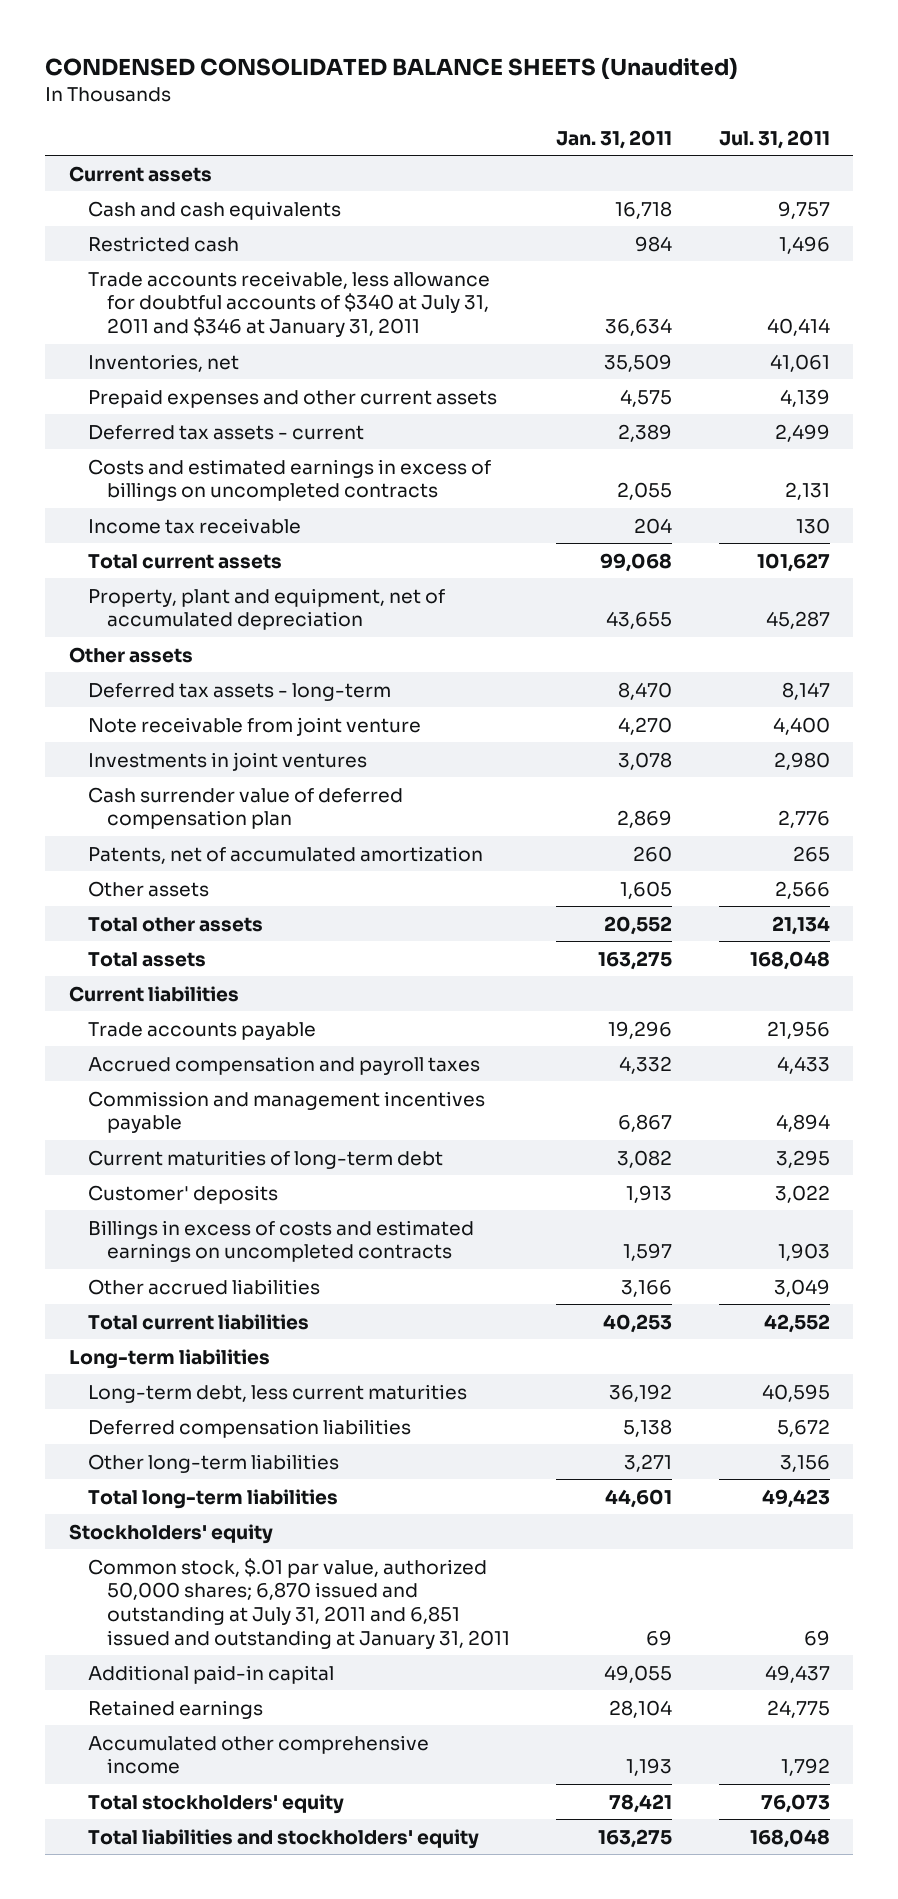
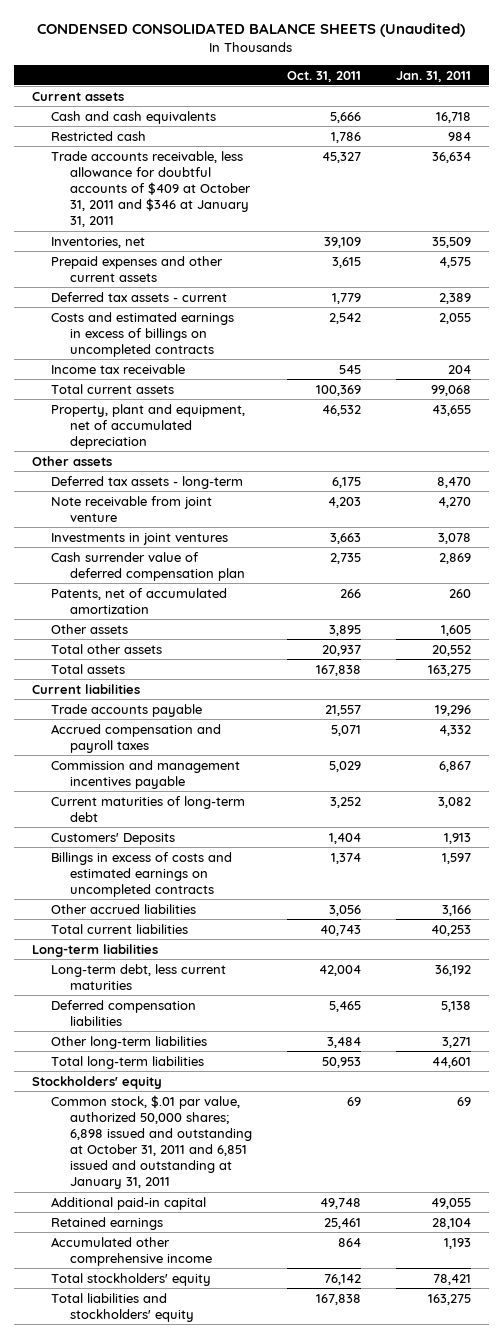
[718,129,830,149] Jul. 31, 2011 -> none
none -> [286,70,361,82] Oct. 31, 2011
[87,270,490,338] Trade accounts receivable, less allowance for doubtful accounts of $340 at July 31, 2011 and $346 at January 31, 2011 -> [50,150,251,228] Trade accounts receivable, less allowance for doubtful accounts of $409 at October 31, 2011 and $346 at January 31, 2011
[87,1184,278,1204] Customer' deposits -> [50,832,175,845] Customers' Deposits
[87,1557,510,1649] Common stock, $.01 par value, authorized 50,000 shares; 6,870 issued and outstanding at July 31, 2011 and 6,851 issued and outstanding at January 31, 2011 -> [50,1094,252,1190] Common stock, $.01 par value, authorized 50,000 shares; 6,898 issued and outstanding at October 31, 2011 and 6,851 issued and outstanding at January 31, 2011

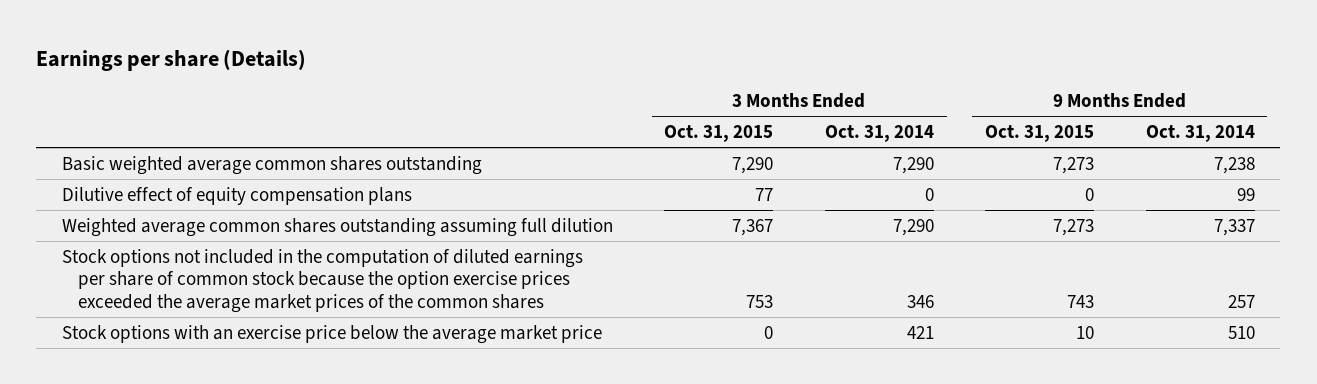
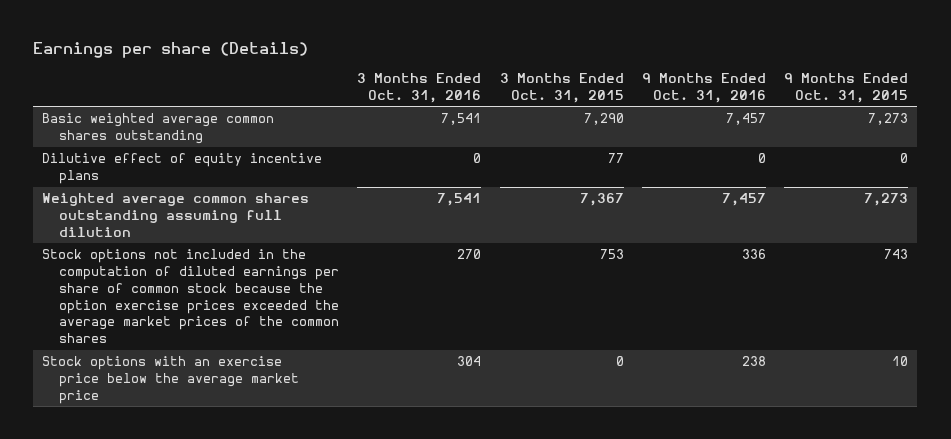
[824,125,934,143] Oct. 31, 2014 -> none
[1145,125,1255,143] Oct. 31, 2014 -> none
none -> [357,73,482,103] 3 Months Ended Oct. 31, 2016
none -> [641,73,766,103] 9 Months Ended Oct. 31, 2016
[62,186,413,205] Dilutive effect of equity compensation plans -> [42,153,323,185] Dilutive effect of equity incentive plans

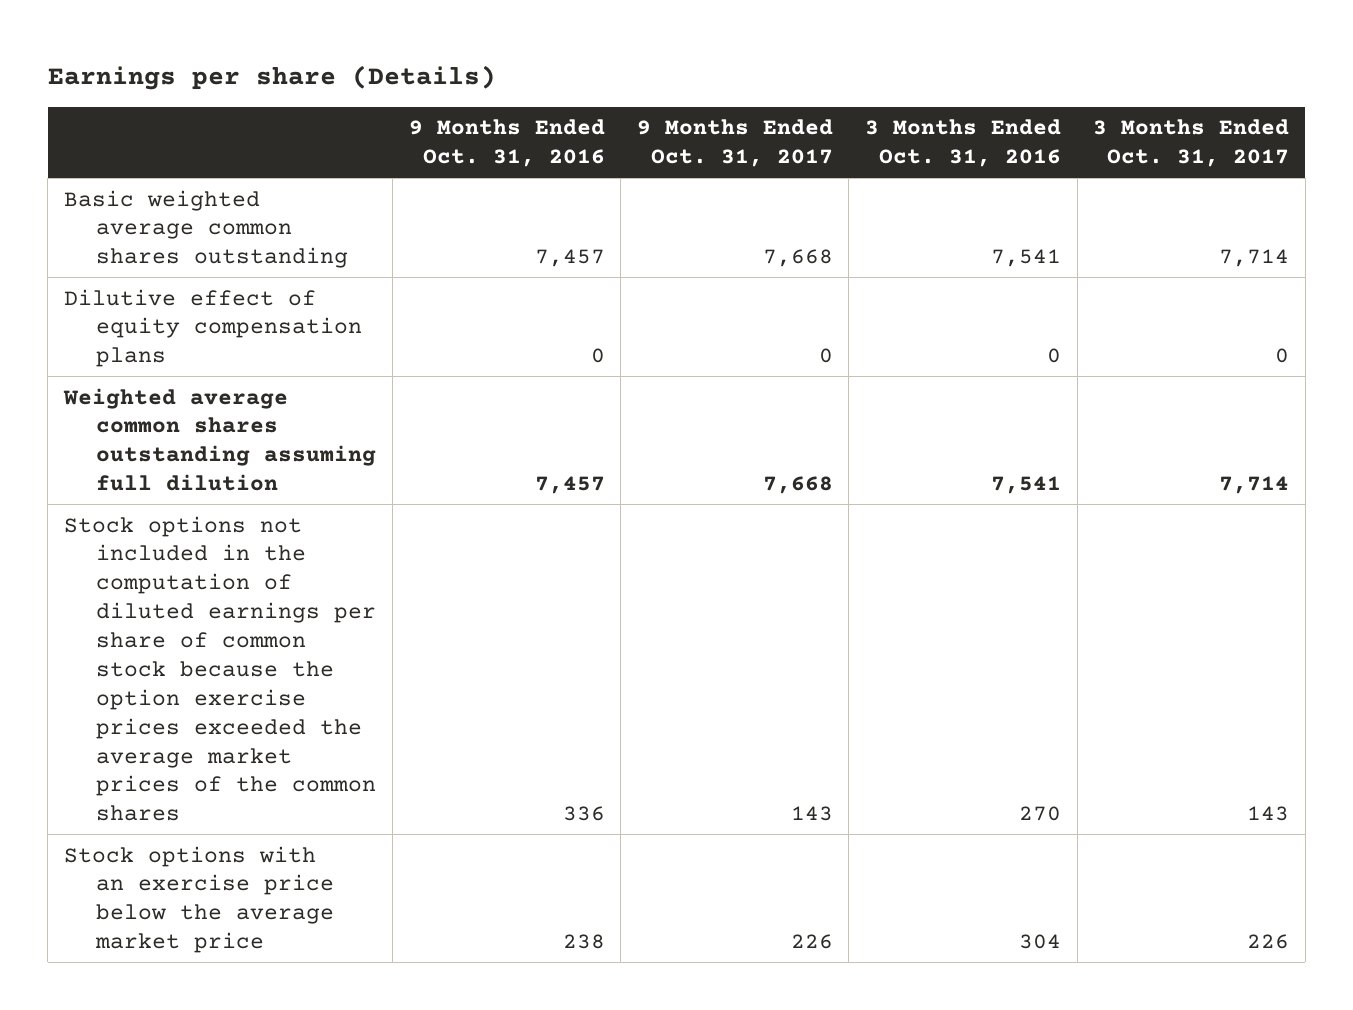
[499,73,624,103] 3 Months Ended Oct. 31, 2015 -> none
[784,73,909,103] 9 Months Ended Oct. 31, 2015 -> none
none -> [636,119,833,168] 9 Months Ended Oct. 31, 2017
none -> [1093,119,1290,168] 3 Months Ended Oct. 31, 2017
[42,153,323,185] Dilutive effect of equity incentive plans -> [63,288,363,368] Dilutive effect of equity compensation plans

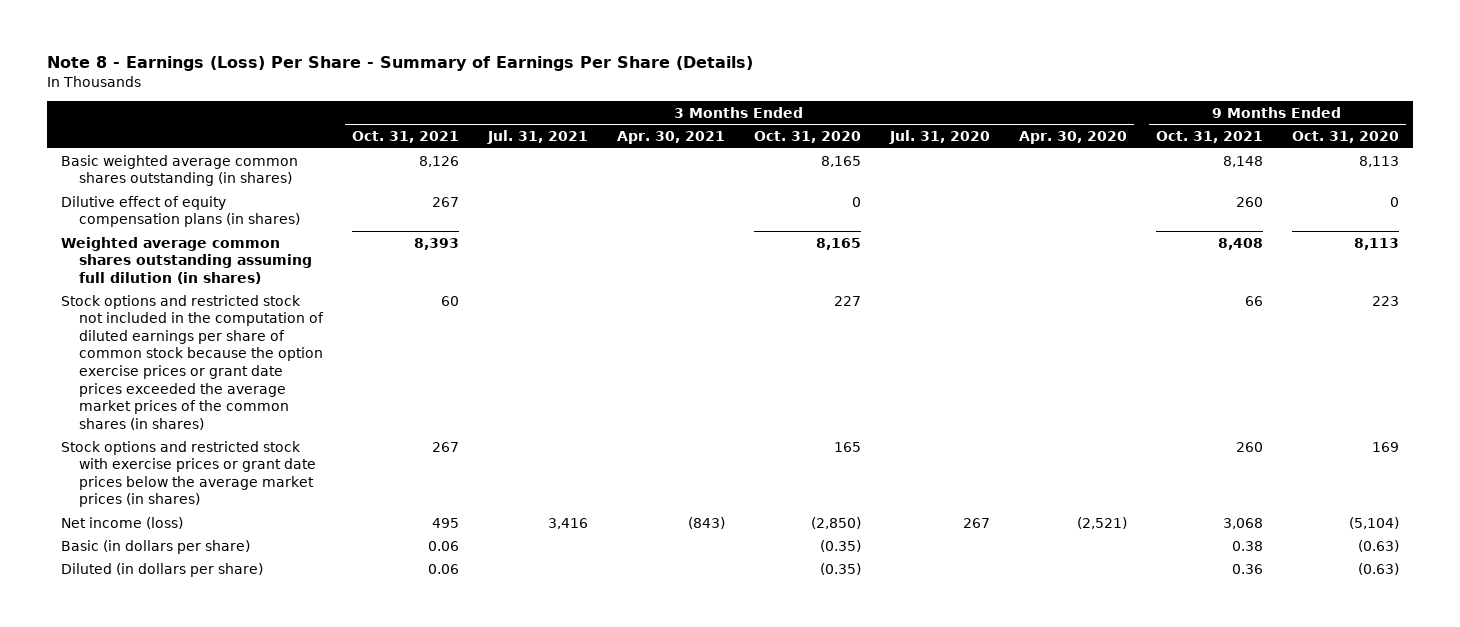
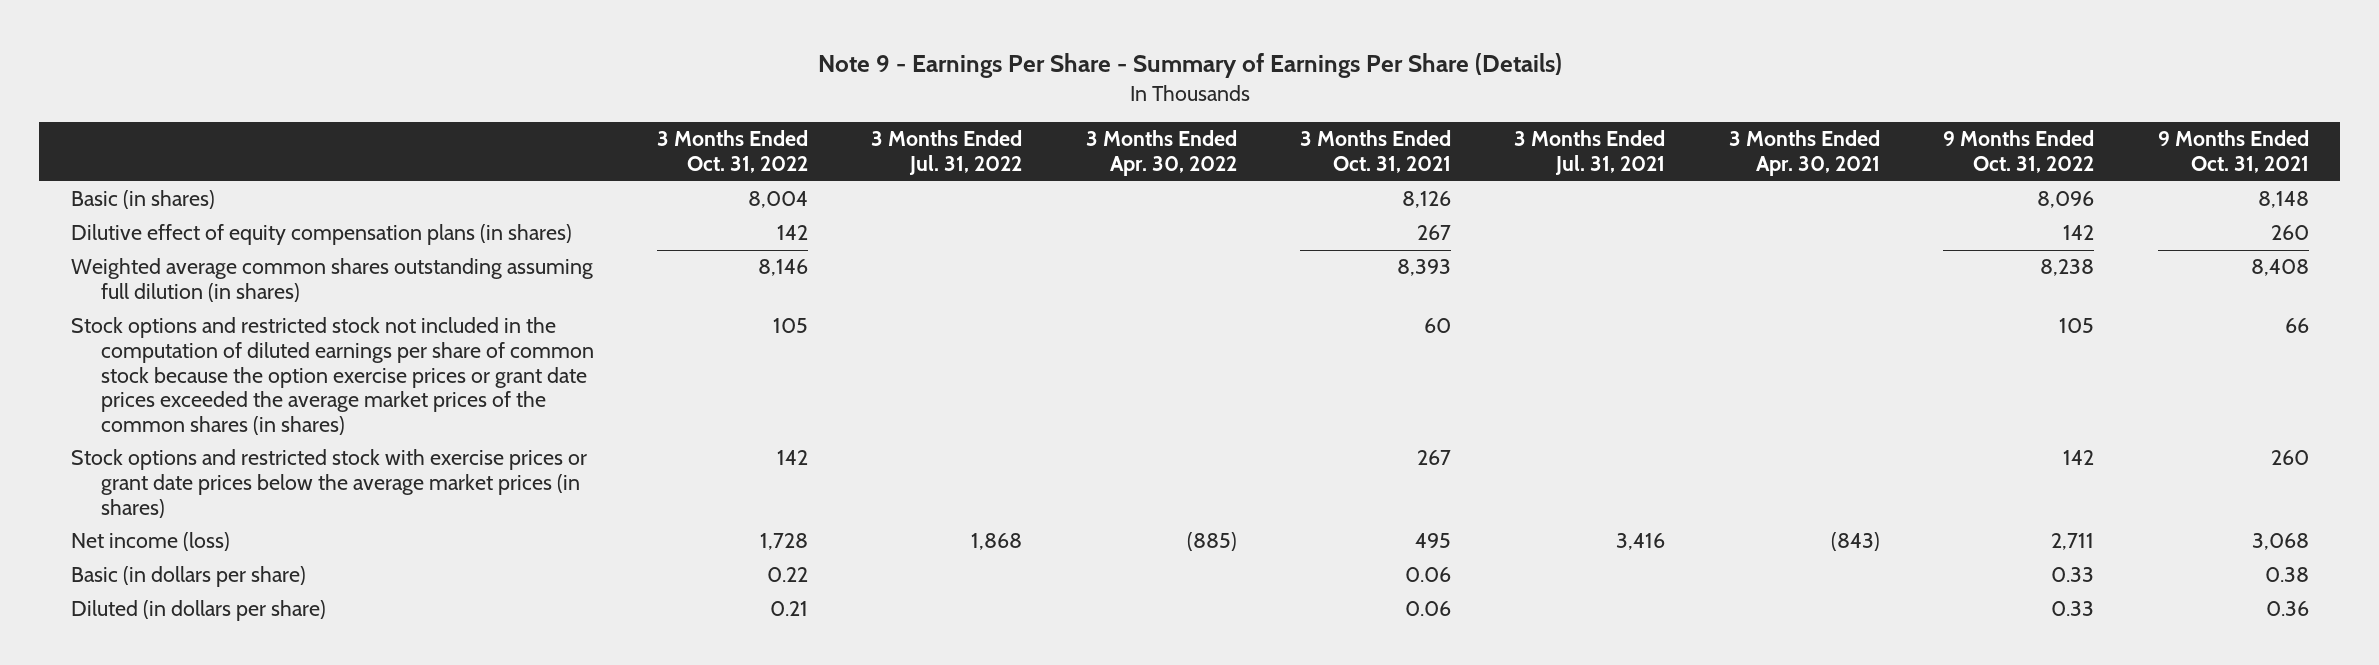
[46,56,753,72] Note 8 - Earnings (Loss) Per Share - Summary of Earnings Per Share (Details) -> [817,53,1562,79] Note 9 - Earnings Per Share - Summary of Earnings Per Share (Details)
[753,131,861,144] Oct. 31, 2020 -> none
[888,130,990,145] Jul. 31, 2020 -> none
[1018,131,1127,145] Apr. 30, 2020 -> none
[1291,131,1399,144] Oct. 31, 2020 -> none
none -> [656,130,808,174] 3 Months Ended Oct. 31, 2022
none -> [871,130,1023,176] 3 Months Ended Jul. 31, 2022
none -> [1085,130,1237,177] 3 Months Ended Apr. 30, 2022
none -> [1943,130,2095,174] 9 Months Ended Oct. 31, 2022
[61,154,299,187] Basic weighted average common shares outstanding (in shares) -> [70,190,215,210] Basic (in shares)

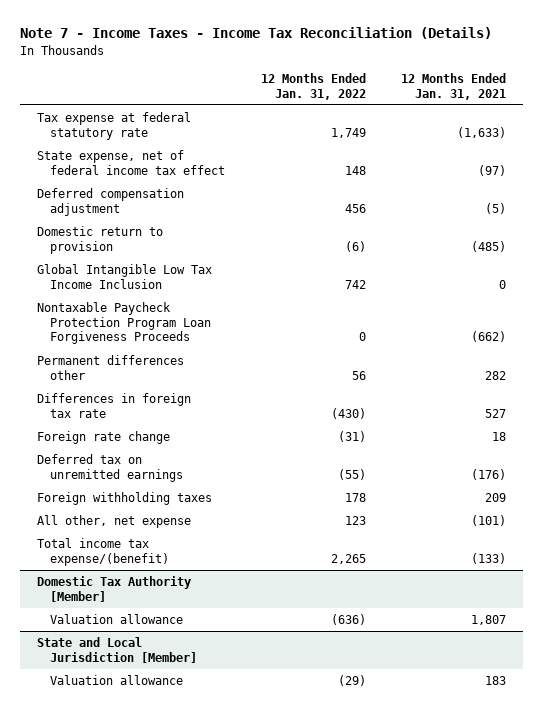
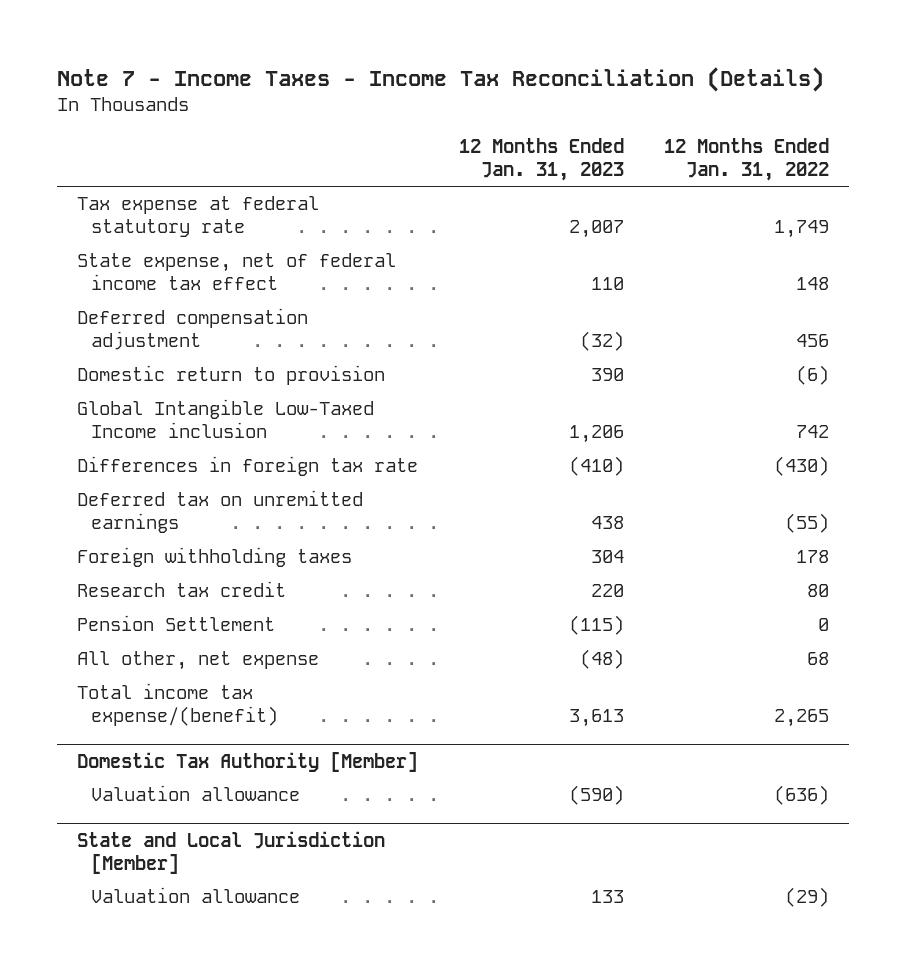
[400,72,506,100] 12 Months Ended Jan. 31, 2021 -> none
none -> [458,137,624,181] 12 Months Ended Jan. 31, 2023
[37,302,212,345] Nontaxable Paycheck Protection Program Loan Forgiveness Proceeds -> none
[37,355,185,380] Permanent differences other -> none
[37,264,213,289] Global Intangible Low Tax Income Inclusion -> [77,399,375,439] Global Intangible Low-Taxed Income inclusion
[37,431,171,445] Foreign rate change -> none
none -> [77,581,287,598] Research tax credit
none -> [77,615,276,632] Pension Settlement
[344,516,366,526] 123 -> [807,652,830,666] 68

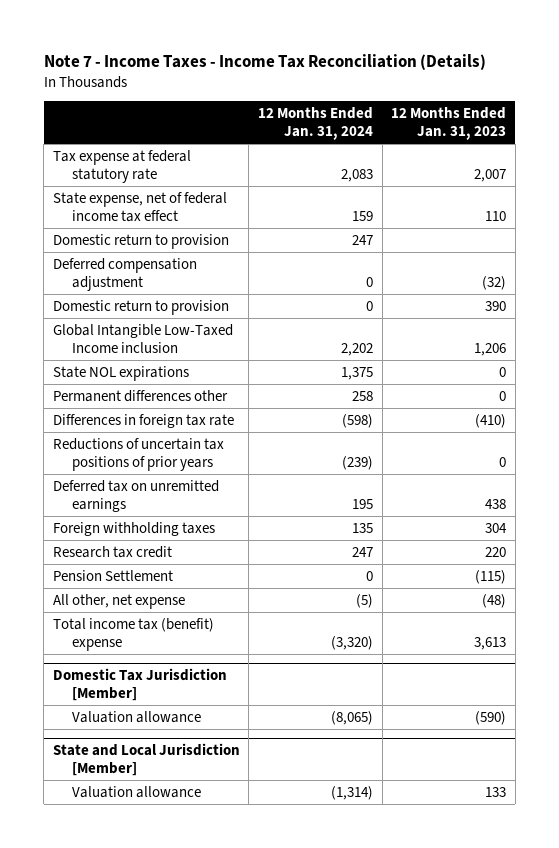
[664,137,830,181] 12 Months Ended Jan. 31, 2022 -> none
none -> [257,107,373,141] 12 Months Ended Jan. 31, 2024
none -> [52,233,229,249] Domestic return to provision
none -> [52,365,189,381] State NOL expirations
none -> [52,389,228,402] Permanent differences other
none -> [52,437,224,471] Reductions of uncertain tax positions of prior years
[77,683,279,727] Total income tax expense/(benefit) -> [52,617,214,651] Total income tax (benefit) expense
[77,751,419,772] Domestic Tax Authority [Member] -> [52,667,227,702] Domestic Tax Jurisdiction [Member]

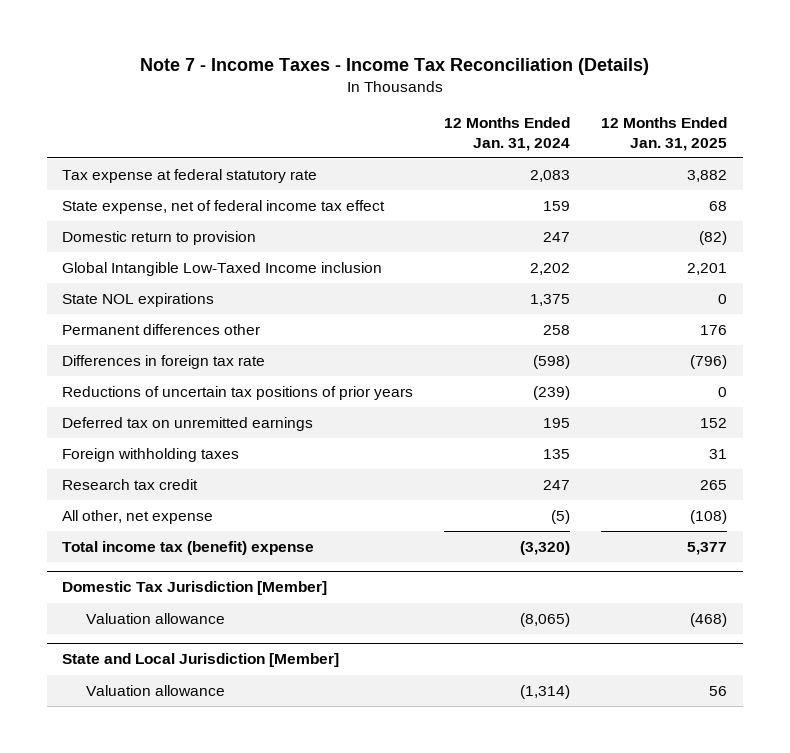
[391,107,507,141] 12 Months Ended Jan. 31, 2023 -> none
none -> [601,117,728,151] 12 Months Ended Jan. 31, 2025
[52,257,197,291] Deferred compensation adjustment -> none
[52,299,229,315] Domestic return to provision -> none
[52,569,173,581] Pension Settlement -> none

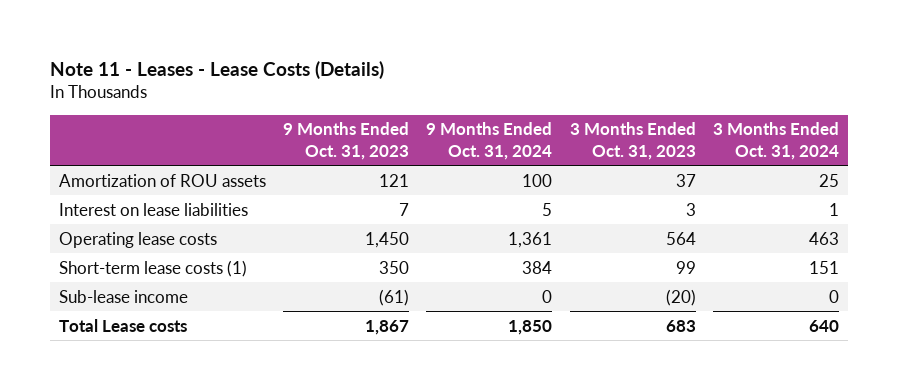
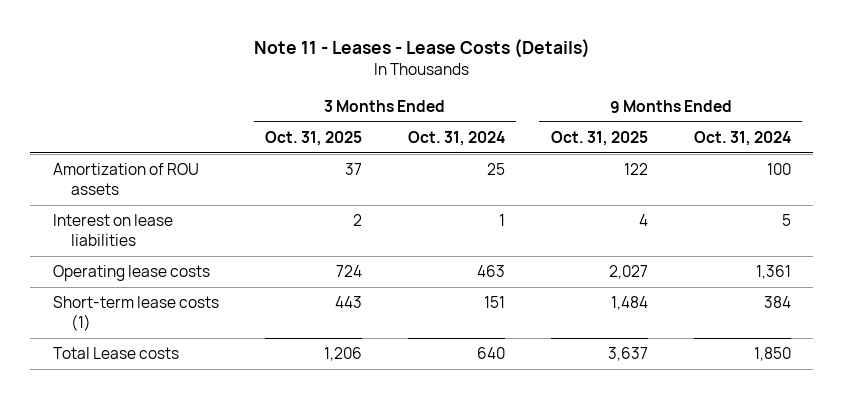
[282,122,409,160] 9 Months Ended Oct. 31, 2023 -> none
[569,122,696,160] 3 Months Ended Oct. 31, 2023 -> none
none -> [265,130,363,146] Oct. 31, 2025
none -> [550,130,648,146] Oct. 31, 2025
[58,289,188,303] Sub-lease income -> none

